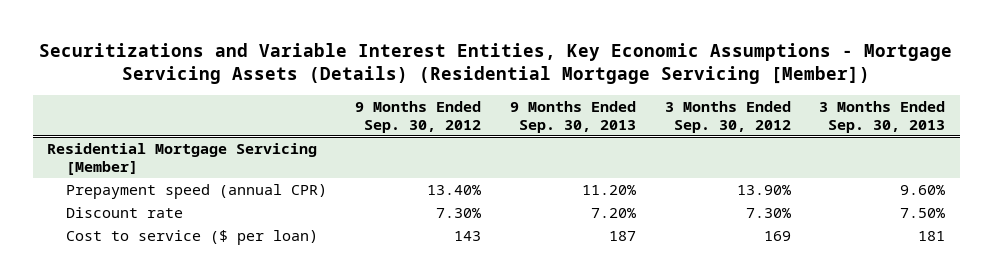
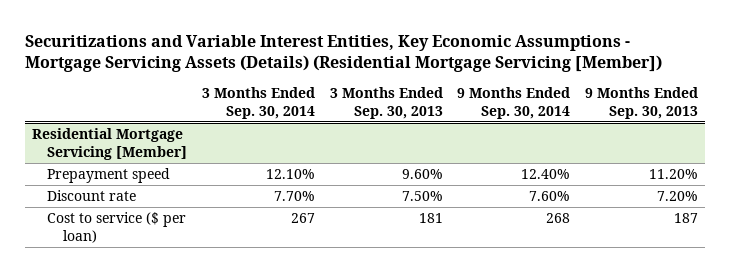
[355,101,482,133] 9 Months Ended Sep. 30, 2012 -> none
[664,101,791,133] 3 Months Ended Sep. 30, 2012 -> none
none -> [202,87,316,119] 3 Months Ended Sep. 30, 2014
none -> [457,87,571,119] 9 Months Ended Sep. 30, 2014
[65,183,327,199] Prepayment speed (annual CPR) -> [47,167,171,183] Prepayment speed

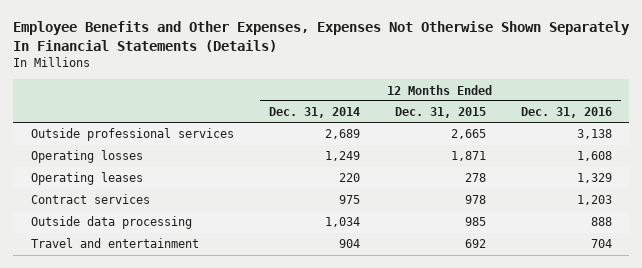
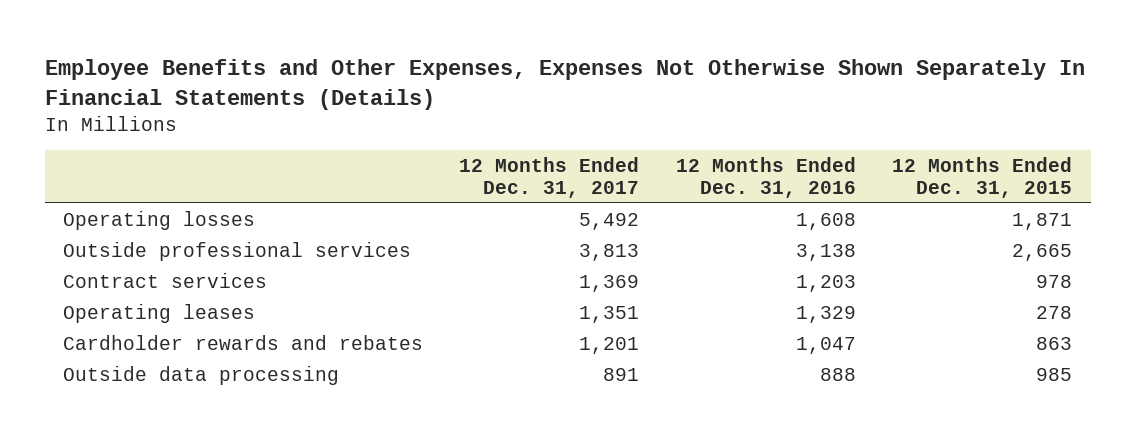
[268,107,360,119] Dec. 31, 2014 -> none
none -> [459,156,640,198] 12 Months Ended Dec. 31, 2017
[30,128,234,142] Outside professional services -> [62,241,411,261] Outside professional services
[30,172,143,186] Operating leases -> [62,303,255,323] Operating leases
none -> [62,334,423,350] Cardholder rewards and rebates
[30,238,199,249] Travel and entertainment -> none

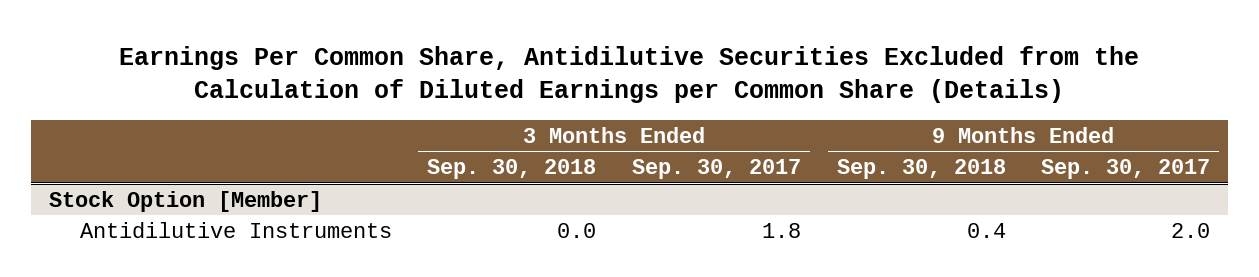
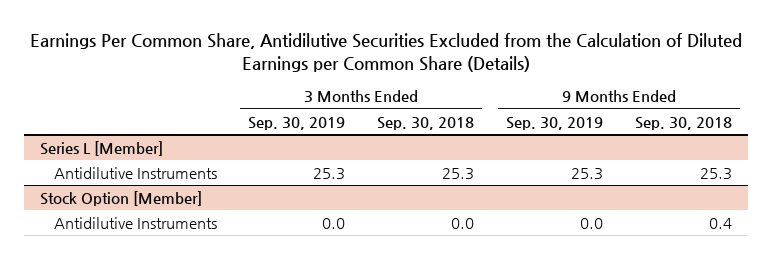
[631,159,801,180] Sep. 30, 2017 -> none
[1041,159,1211,180] Sep. 30, 2017 -> none
none -> [248,116,346,130] Sep. 30, 2019
none -> [506,116,604,130] Sep. 30, 2019
none -> [39,140,163,156] Series L [Member]
none -> [53,166,217,179] Antidilutive Instruments

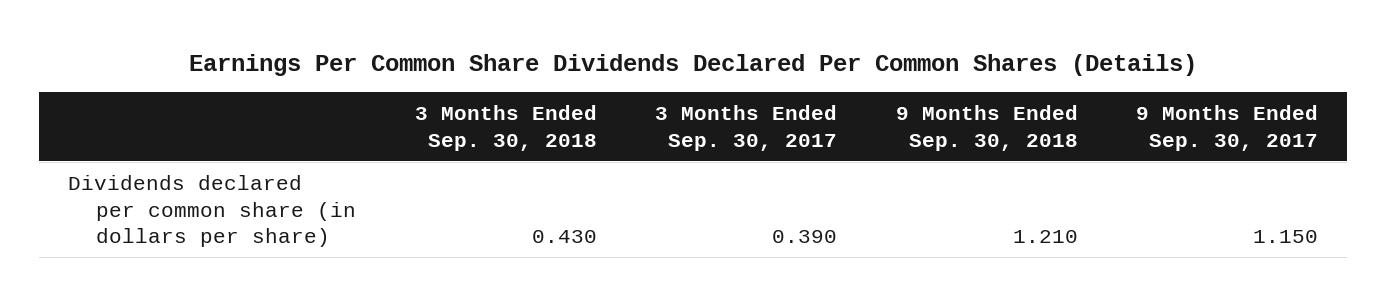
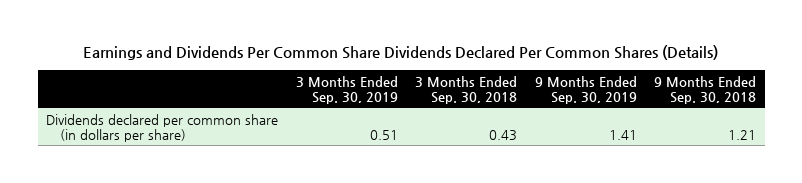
[189,54,1198,77] Earnings Per Common Share Dividends Declared Per Common Shares (Details) -> [83,45,719,61] Earnings and Dividends Per Common Share Dividends Declared Per Common Shares (Details)
[655,104,838,151] 3 Months Ended Sep. 30, 2017 -> none
[1135,104,1318,151] 9 Months Ended Sep. 30, 2017 -> none
none -> [295,75,398,104] 3 Months Ended Sep. 30, 2019
none -> [534,75,637,104] 9 Months Ended Sep. 30, 2019
[531,230,597,244] 0.430 -> [489,129,518,141] 0.43
[1012,230,1078,244] 1.210 -> [727,129,756,140] 1.21

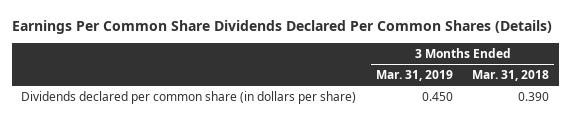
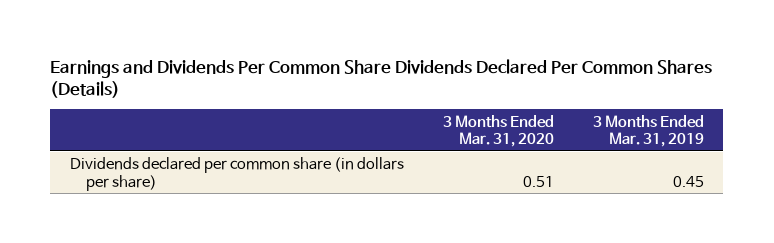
[11,19,552,34] Earnings Per Common Share Dividends Declared Per Common Shares (Details) -> [50,58,713,99] Earnings and Dividends Per Common Share Dividends Declared Per Common Shares (Details)
[472,70,550,82] Mar. 31, 2018 -> none
none -> [442,114,554,148] 3 Months Ended Mar. 31, 2020
[421,92,453,102] 0.450 -> [672,175,704,187] 0.45

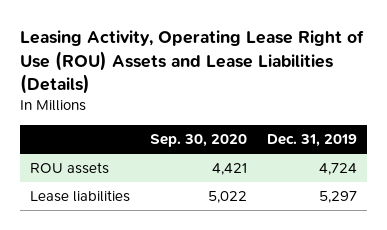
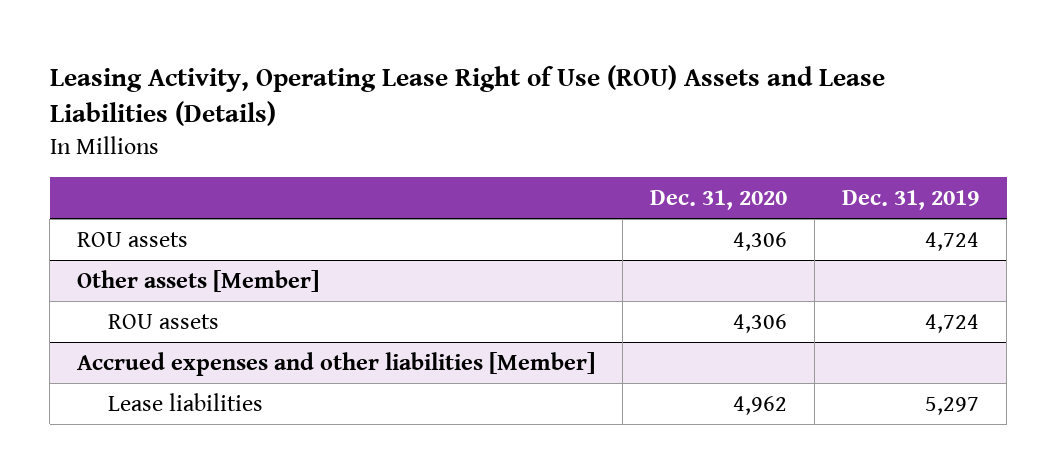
[149,134,247,148] Sep. 30, 2020 -> none
none -> [650,189,788,210] Dec. 31, 2020
none -> [77,269,320,292] Other assets [Member]
none -> [108,313,220,329] ROU assets
none -> [77,351,596,376] Accrued expenses and other liabilities [Member]

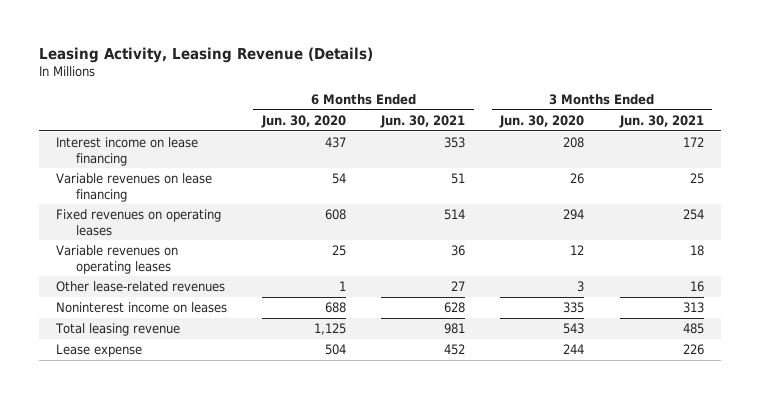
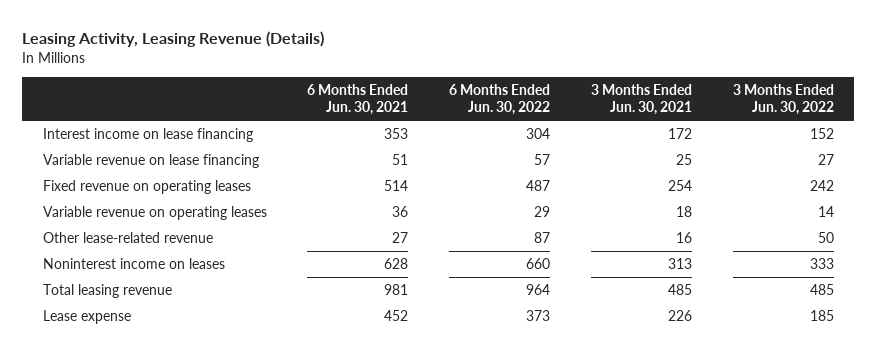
[261,115,347,129] Jun. 30, 2020 -> none
[499,115,585,129] Jun. 30, 2020 -> none
none -> [449,84,551,116] 6 Months Ended Jun. 30, 2022
none -> [732,84,834,116] 3 Months Ended Jun. 30, 2022
[56,173,213,202] Variable revenues on lease financing -> [42,154,259,169] Variable revenue on lease financing
[56,209,222,236] Fixed revenues on operating leases -> [42,180,251,195] Fixed revenue on operating leases
[56,245,179,274] Variable revenues on operating leases -> [42,206,267,221] Variable revenue on operating leases
[56,281,226,293] Other lease-related revenues -> [42,232,213,244] Other lease-related revenue

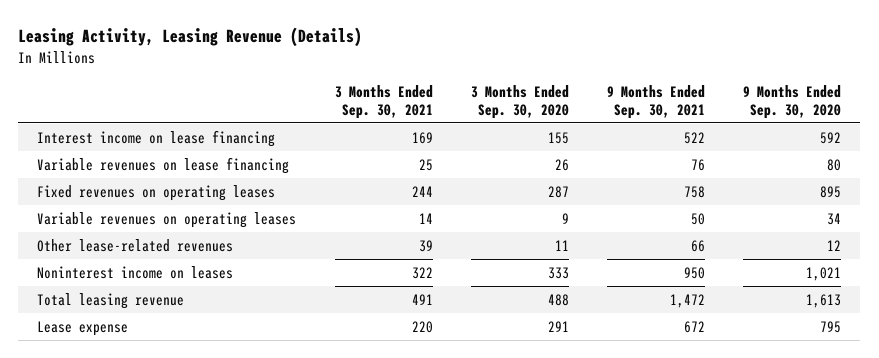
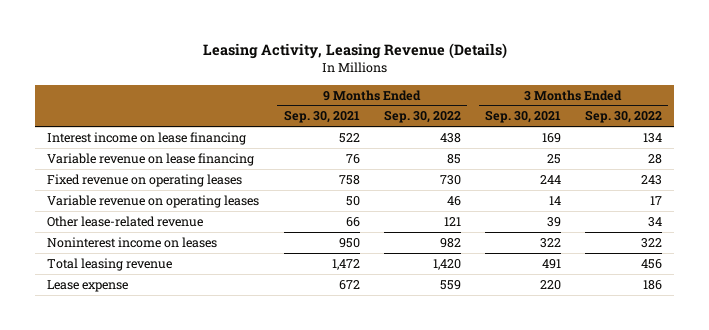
[470,84,569,119] 3 Months Ended Sep. 30, 2020 -> none
[743,84,842,119] 9 Months Ended Sep. 30, 2020 -> none
none -> [383,110,461,124] Sep. 30, 2022
none -> [584,110,662,124] Sep. 30, 2022
[37,156,290,174] Variable revenues on lease financing -> [47,152,255,166] Variable revenue on lease financing
[37,184,276,201] Fixed revenues on operating leases -> [47,173,243,187] Fixed revenue on operating leases
[37,211,297,228] Variable revenues on operating leases -> [47,194,260,208] Variable revenue on operating leases
[37,238,234,252] Other lease-related revenues -> [47,215,204,227] Other lease-related revenue

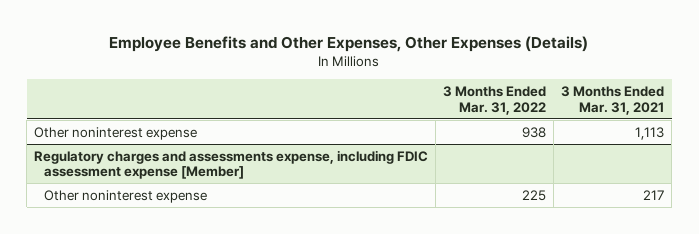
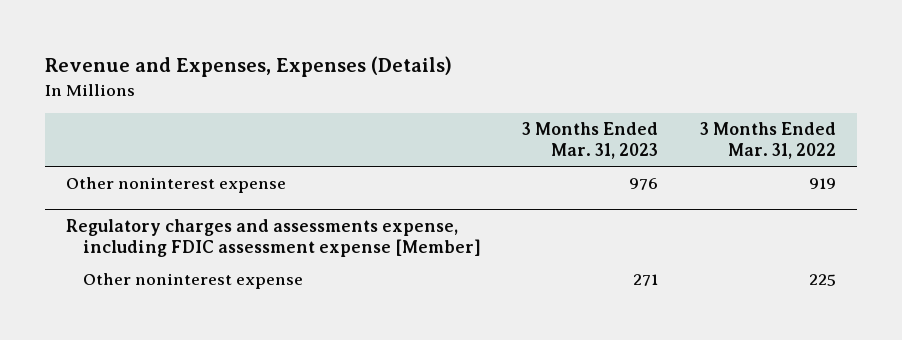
[109,35,589,52] Employee Benefits and Other Expenses, Other Expenses (Details) -> [45,56,453,78] Revenue and Expenses, Expenses (Details)
[561,86,665,115] 3 Months Ended Mar. 31, 2021 -> none
none -> [522,121,659,160] 3 Months Ended Mar. 31, 2023
[522,126,547,138] 938 -> [808,177,836,189] 919

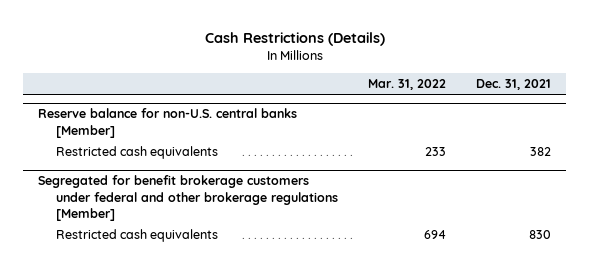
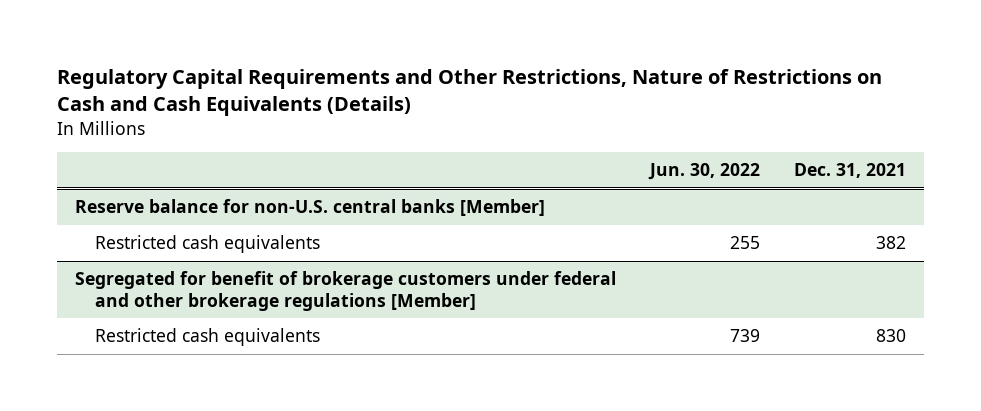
[204,32,385,47] Cash Restrictions (Details) -> [57,69,883,117] Regulatory Capital Requirements and Other Restrictions, Nature of Restrictions on Cash and Cash Equivalents (Details)
[368,79,447,91] Mar. 31, 2022 -> none
none -> [648,163,761,181] Jun. 30, 2022
[38,175,339,221] Segregated for benefit brokerage customers under federal and other brokerage regulations [Member] -> [74,271,616,311] Segregated for benefit of brokerage customers under federal and other brokerage regulations [Member]

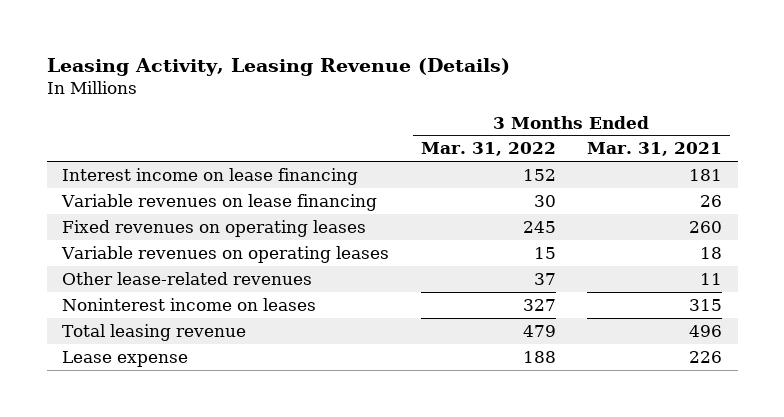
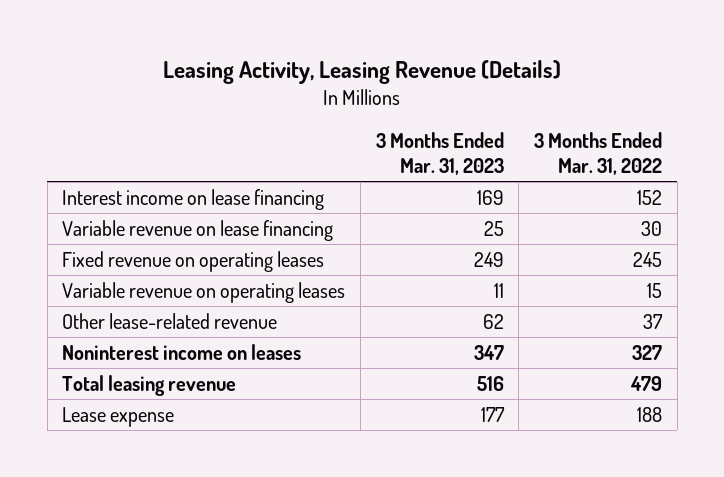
[587,142,723,157] Mar. 31, 2021 -> none
none -> [375,131,504,176] 3 Months Ended Mar. 31, 2023
[61,193,378,211] Variable revenues on lease financing -> [62,219,334,241] Variable revenue on lease financing
[62,219,367,237] Fixed revenues on operating leases -> [62,250,325,272] Fixed revenue on operating leases
[61,245,390,263] Variable revenues on operating leases -> [62,281,346,303] Variable revenue on operating leases
[62,271,313,285] Other lease-related revenues -> [62,312,278,329] Other lease-related revenue

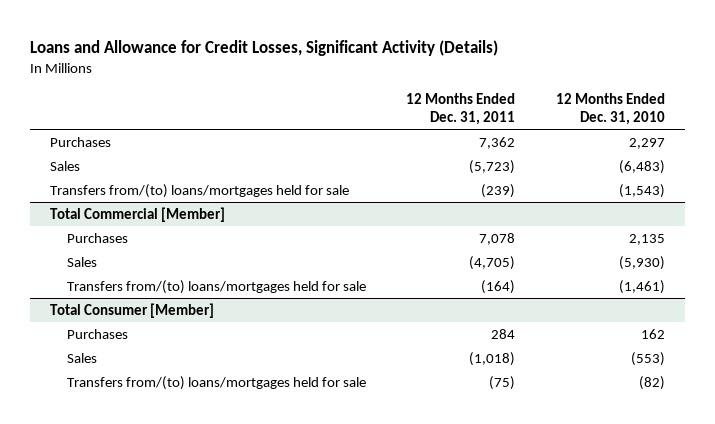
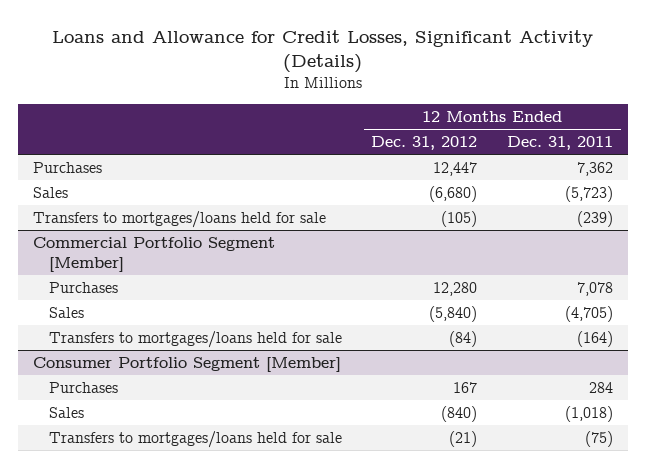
[555,93,665,126] 12 Months Ended Dec. 31, 2010 -> none
none -> [371,136,478,151] Dec. 31, 2012
[49,206,225,222] Total Commercial [Member] -> none
[49,183,349,198] Transfers from/(to) loans/mortgages held for sale -> [33,211,327,229] Transfers to mortgages/loans held for sale
none -> [33,237,276,272] Commercial Portfolio Segment [Member]
[49,302,214,318] Total Consumer [Member] -> none
[66,279,366,294] Transfers from/(to) loans/mortgages held for sale -> [48,331,342,349] Transfers to mortgages/loans held for sale
none -> [33,357,342,373] Consumer Portfolio Segment [Member]
[66,375,366,390] Transfers from/(to) loans/mortgages held for sale -> [48,431,342,449] Transfers to mortgages/loans held for sale

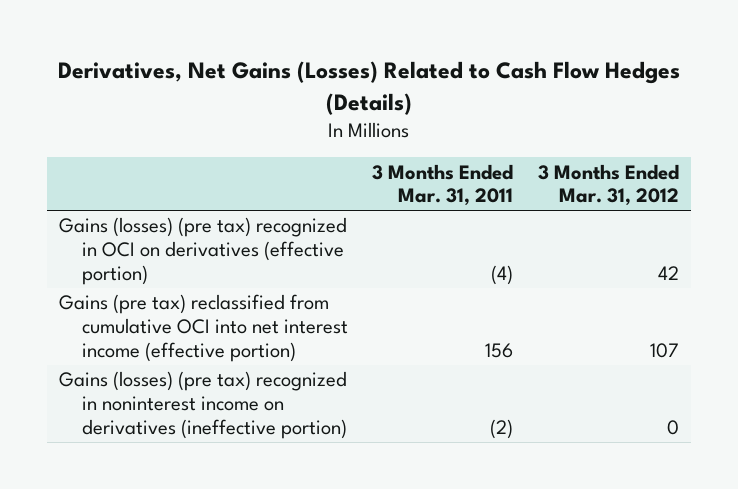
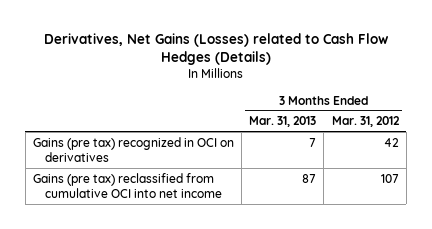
[58,61,681,115] Derivatives, Net Gains (Losses) Related to Cash Flow Hedges (Details) -> [43,32,388,66] Derivatives, Net Gains (Losses) related to Cash Flow Hedges (Details)
[372,163,514,207] 3 Months Ended Mar. 31, 2011 -> none
none -> [249,116,317,128] Mar. 31, 2013
[59,371,348,439] Gains (losses) (pre tax) recognized in noninterest income on derivatives (ineffective portion) -> none
[59,217,348,285] Gains (losses) (pre tax) recognized in OCI on derivatives (effective portion) -> [32,136,234,162] Gains (pre tax) recognized in OCI on derivatives
[59,294,348,362] Gains (pre tax) reclassified from cumulative OCI into net interest income (effective portion) -> [32,172,222,198] Gains (pre tax) reclassified from cumulative OCI into net income

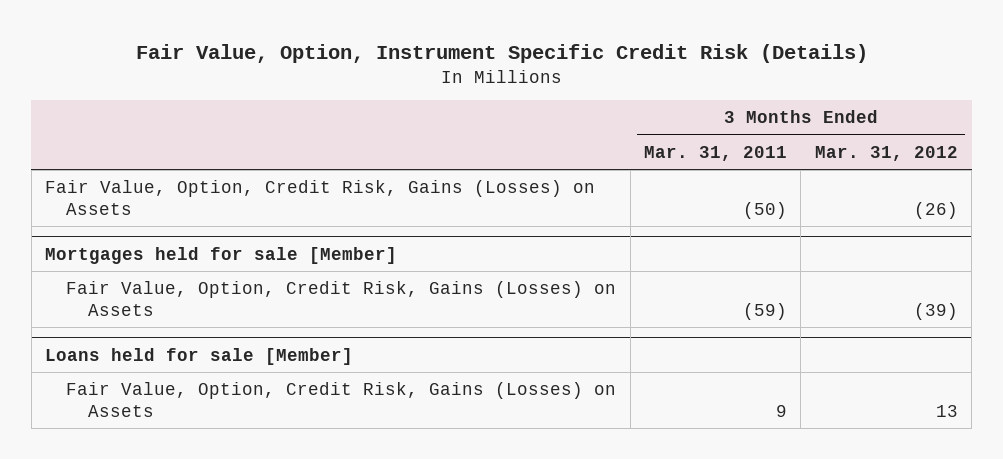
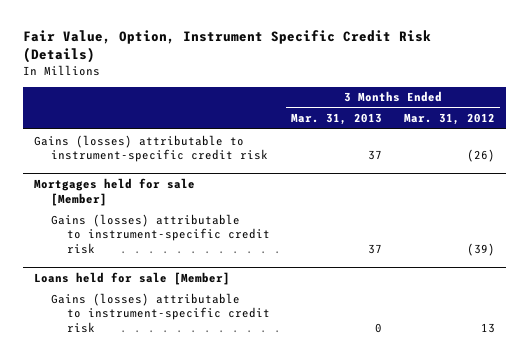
[644,145,788,161] Mar. 31, 2011 -> none
none -> [291,113,383,126] Mar. 31, 2013
[45,180,596,215] Fair Value, Option, Credit Risk, Gains (Losses) on Assets -> [33,134,268,163] Gains (losses) attributable to instrument-specific credit risk
[66,281,617,316] Fair Value, Option, Credit Risk, Gains (Losses) on Assets -> [50,213,271,255] Gains (losses) attributable to instrument-specific credit risk
[66,382,617,417] Fair Value, Option, Credit Risk, Gains (Losses) on Assets -> [50,292,271,334] Gains (losses) attributable to instrument-specific credit risk

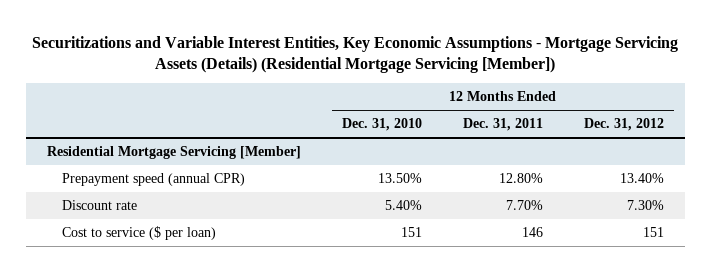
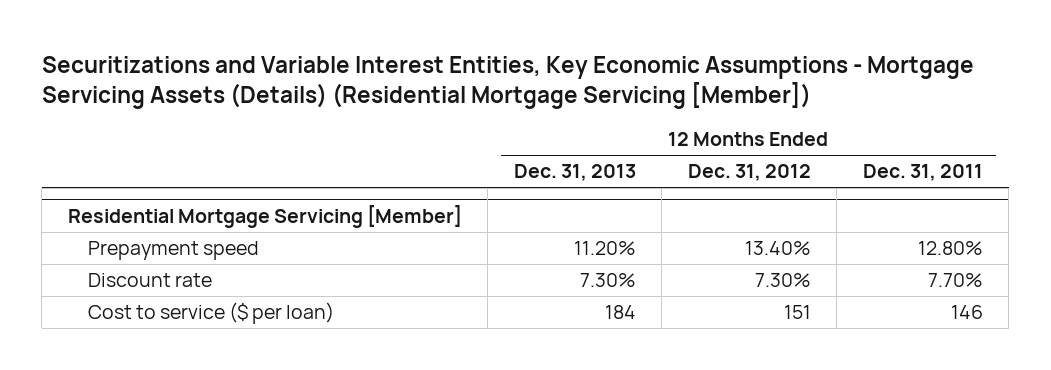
[341,118,422,132] Dec. 31, 2010 -> none
none -> [513,164,636,182] Dec. 31, 2013
[62,173,246,187] Prepayment speed (annual CPR) -> [87,241,259,261] Prepayment speed

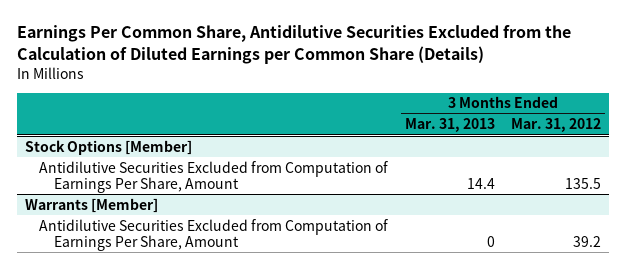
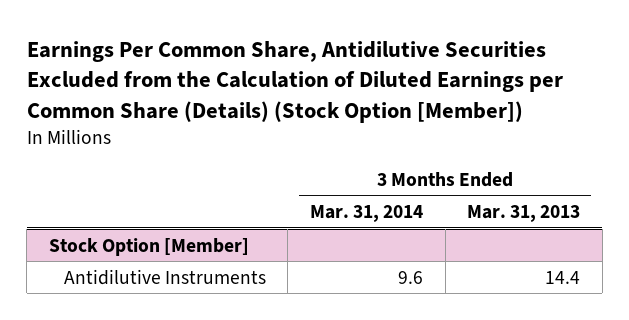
[16,25,571,65] Earnings Per Common Share, Antidilutive Securities Excluded from the Calculation of Diluted Earnings per Common Share (Details) -> [26,40,563,123] Earnings Per Common Share, Antidilutive Securities Excluded from the Calculation of Diluted Earnings per Common Share (Details) (Stock Option [Member])
[510,118,601,133] Mar. 31, 2012 -> none
none -> [310,205,424,223] Mar. 31, 2014
[24,197,158,213] Warrants [Member] -> none
[39,218,389,251] Antidilutive Securities Excluded from Computation of Earnings Per Share, Amount -> none
[24,139,192,155] Stock Options [Member] -> [48,237,249,256] Stock Option [Member]
[39,160,389,193] Antidilutive Securities Excluded from Computation of Earnings Per Share, Amount -> [63,268,266,285] Antidilutive Instruments

